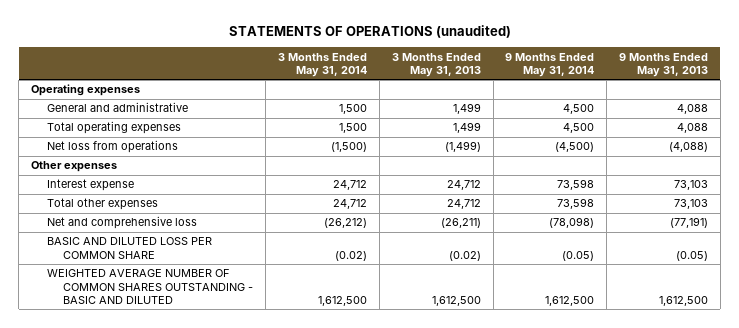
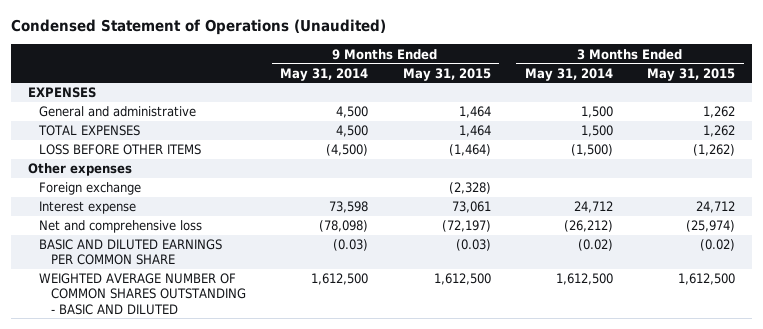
[228,25,511,39] STATEMENTS OF OPERATIONS (unaudited) -> [10,19,386,36] Condensed Statement of Operations (Unaudited)
[391,52,481,77] 3 Months Ended May 31, 2013 -> none
[619,52,709,77] 9 Months Ended May 31, 2013 -> none
none -> [402,67,491,81] May 31, 2015
none -> [646,67,735,81] May 31, 2015
[31,84,141,97] Operating expenses -> [27,87,96,99] EXPENSES
[47,121,182,135] Total operating expenses -> [38,125,141,137] TOTAL EXPENSES
[47,140,179,154] Net loss from operations -> [39,144,202,156] LOSS BEFORE OTHER ITEMS
none -> [39,182,142,196] Foreign exchange
[47,198,159,211] Total other expenses -> none
[47,237,213,259] BASIC AND DILUTED LOSS PER COMMON SHARE -> [39,239,223,266] BASIC AND DILUTED EARNINGS PER COMMON SHARE
[562,250,595,261] (0.05) -> [333,239,369,252] (0.03)

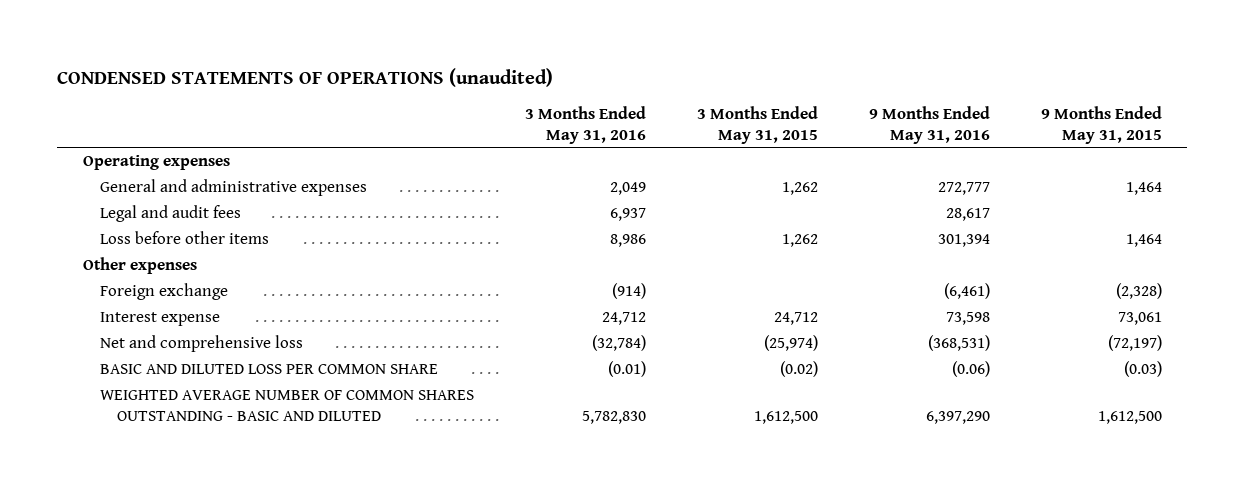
[10,19,386,36] Condensed Statement of Operations (Unaudited) -> [57,67,554,87] CONDENSED STATEMENTS OF OPERATIONS (unaudited)
[280,67,369,81] May 31, 2014 -> none
[524,67,613,81] May 31, 2014 -> none
none -> [524,106,646,144] 3 Months Ended May 31, 2016
none -> [868,106,990,144] 9 Months Ended May 31, 2016
[38,125,141,137] TOTAL EXPENSES -> none
[27,87,96,99] EXPENSES -> [82,155,230,171] Operating expenses
[39,106,197,118] General and administrative -> [100,179,368,197] General and administrative expenses
none -> [100,205,242,223] Legal and audit fees
[39,144,202,156] LOSS BEFORE OTHER ITEMS -> [100,231,270,245] Loss before other items
[448,144,491,157] (1,464) -> [1125,234,1162,248] 1,464
[692,144,735,157] (1,262) -> [781,234,818,248] 1,262
[39,239,223,266] BASIC AND DILUTED EARNINGS PER COMMON SHARE -> [100,364,439,375] BASIC AND DILUTED LOSS PER COMMON SHARE

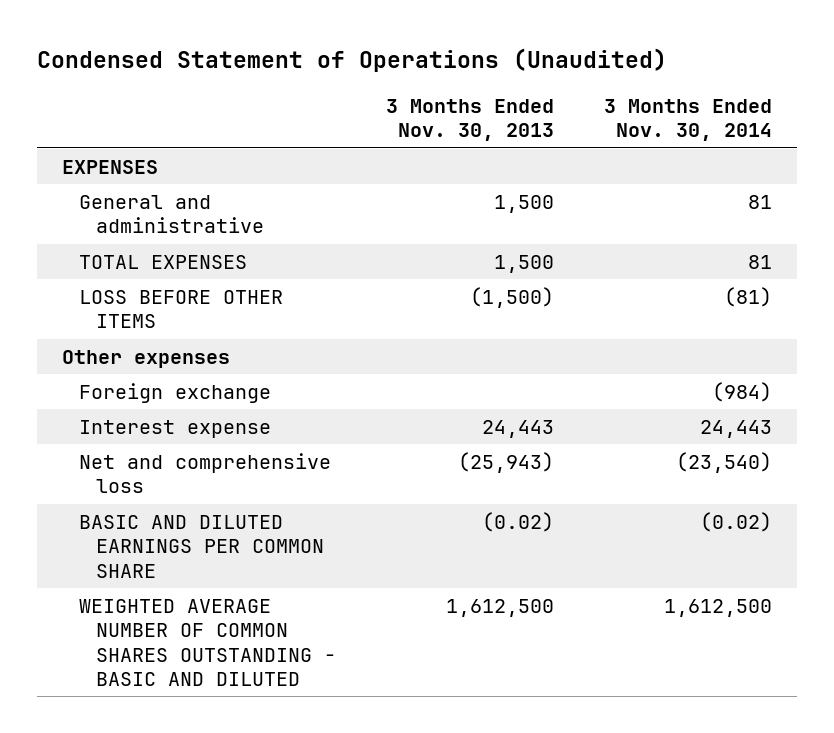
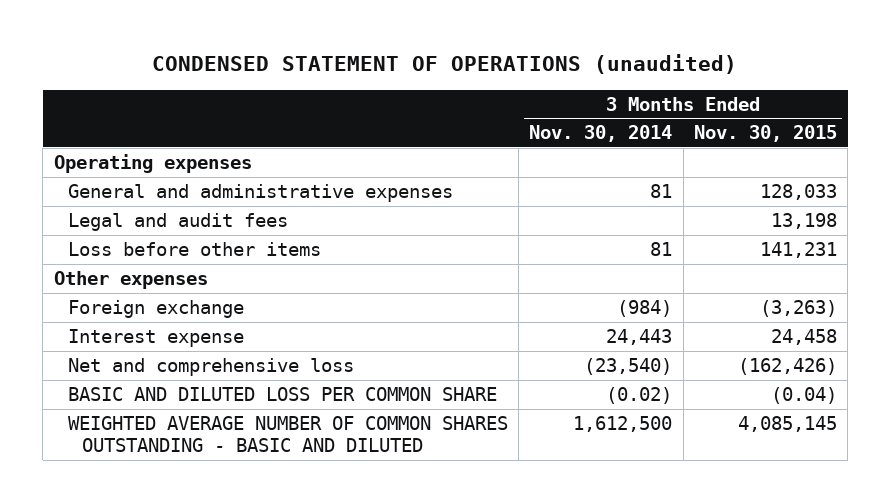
[37,48,668,73] Condensed Statement of Operations (Unaudited) -> [152,54,738,75] CONDENSED STATEMENT OF OPERATIONS (unaudited)
[386,99,555,142] 3 Months Ended Nov. 30, 2013 -> none
none -> [693,125,837,143] Nov. 30, 2015
[79,255,248,270] TOTAL EXPENSES -> none
[62,160,159,175] EXPENSES -> [53,153,252,173] Operating expenses
[79,195,265,234] General and administrative -> [67,183,453,202] General and administrative expenses
none -> [67,212,288,231] Legal and audit fees
[79,290,284,329] LOSS BEFORE OTHER ITEMS -> [67,241,321,256] Loss before other items
[723,287,772,308] (81) -> [650,241,673,256] 81
[79,515,325,578] BASIC AND DILUTED EARNINGS PER COMMON SHARE -> [67,386,497,401] BASIC AND DILUTED LOSS PER COMMON SHARE

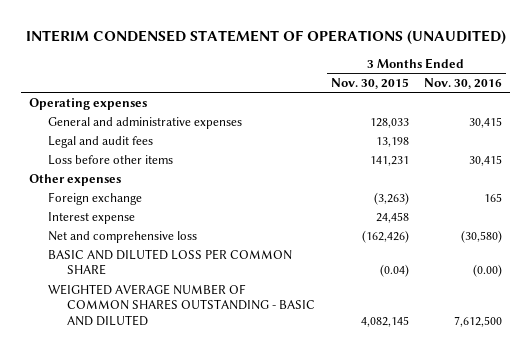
[152,54,738,75] CONDENSED STATEMENT OF OPERATIONS (unaudited) -> [25,30,506,46] INTERIM CONDENSED STATEMENT OF OPERATIONS (UNAUDITED)
[529,125,673,143] Nov. 30, 2014 -> none
none -> [424,78,503,90] Nov. 30, 2016
[737,415,837,432] 4,085,145 -> [360,315,409,327] 4,082,145

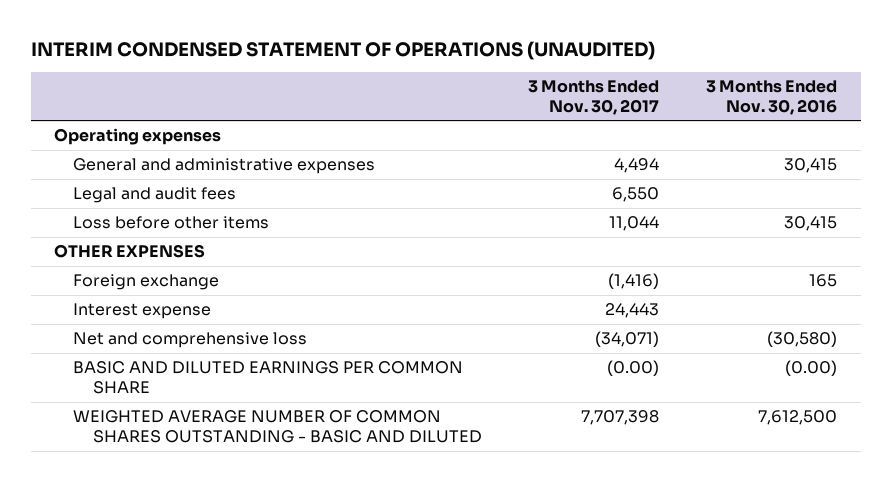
[330,78,409,90] Nov. 30, 2015 -> none
none -> [528,79,660,115] 3 Months Ended Nov. 30, 2017
[28,173,121,186] Other expenses -> [54,244,206,259] OTHER EXPENSES
[48,248,293,276] BASIC AND DILUTED LOSS PER COMMON SHARE -> [73,361,464,395] BASIC AND DILUTED EARNINGS PER COMMON SHARE

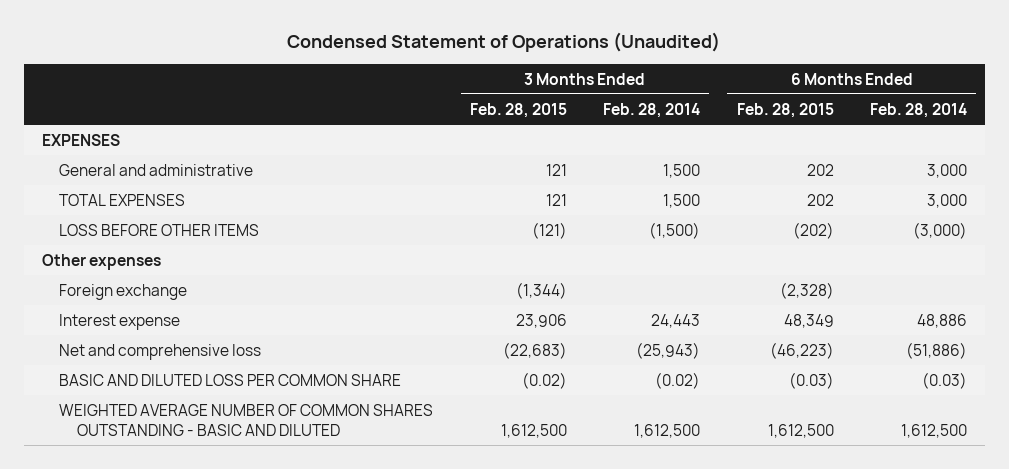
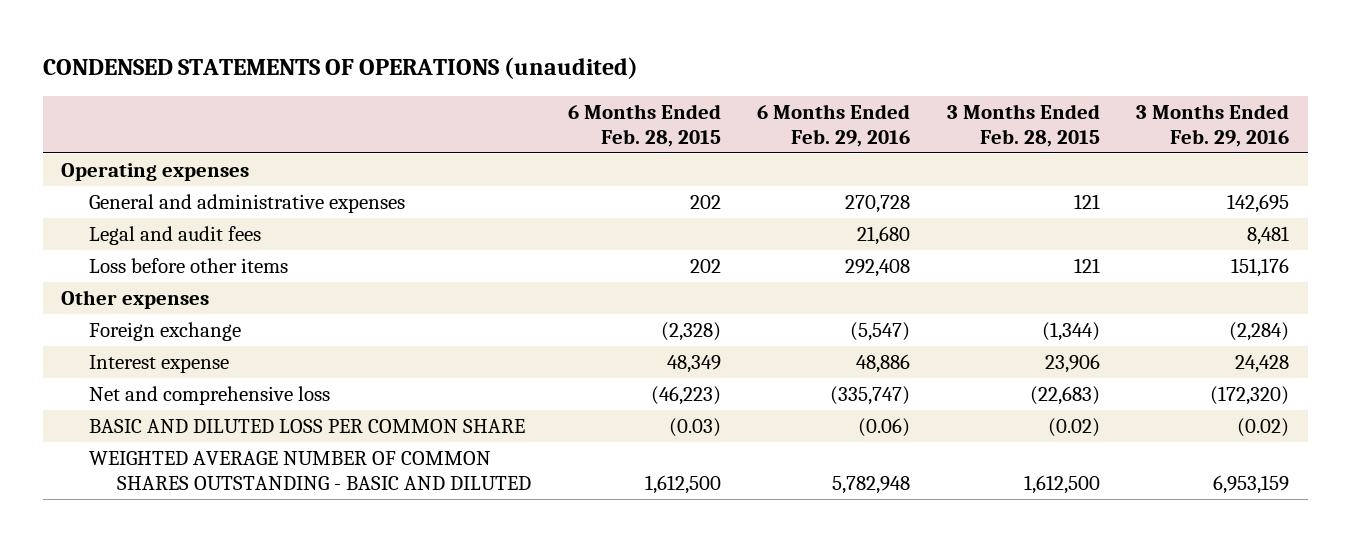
[287,32,721,53] Condensed Statement of Operations (Unaudited) -> [43,57,639,80] CONDENSED STATEMENTS OF OPERATIONS (unaudited)
[603,102,701,118] Feb. 28, 2014 -> none
[870,102,968,118] Feb. 28, 2014 -> none
none -> [757,103,911,148] 6 Months Ended Feb. 29, 2016
none -> [1136,103,1290,148] 3 Months Ended Feb. 29, 2016
[59,193,186,206] TOTAL EXPENSES -> none
[41,133,120,146] EXPENSES -> [61,162,250,181] Operating expenses
[59,163,254,176] General and administrative -> [89,193,406,213] General and administrative expenses
none -> [89,225,262,245] Legal and audit fees
[59,223,260,236] LOSS BEFORE OTHER ITEMS -> [89,257,289,273] Loss before other items
[531,221,567,239] (121) -> [1073,257,1100,273] 121
[792,221,834,239] (202) -> [689,258,721,273] 202

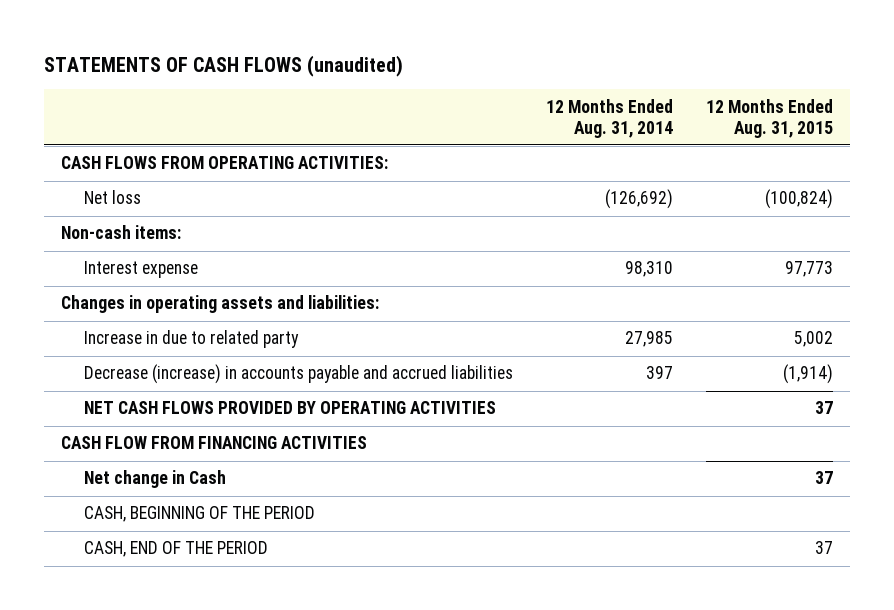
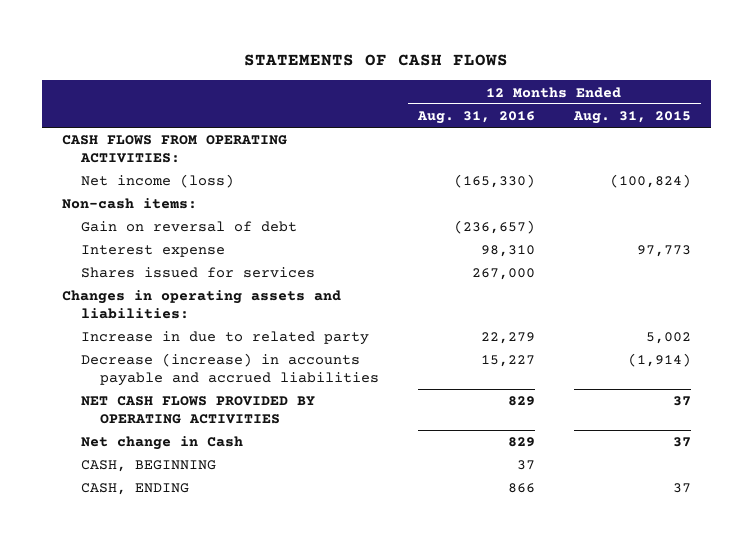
[44,54,404,77] STATEMENTS OF CASH FLOWS (unaudited) -> [244,54,509,67] STATEMENTS OF CASH FLOWS
[545,98,673,138] 12 Months Ended Aug. 31, 2014 -> none
none -> [416,110,535,124] Aug. 31, 2016
[83,190,141,205] Net loss -> [80,174,234,189] Net income (loss)
none -> [80,221,297,233] Gain on reversal of debt
none -> [80,267,315,279] Shares issued for services
[61,436,368,450] CASH FLOW FROM FINANCING ACTIVITIES -> none
[83,506,315,523] CASH, BEGINNING OF THE PERIOD -> [80,460,216,473] CASH, BEGINNING
[83,541,268,558] CASH, END OF THE PERIOD -> [80,483,189,496] CASH, ENDING

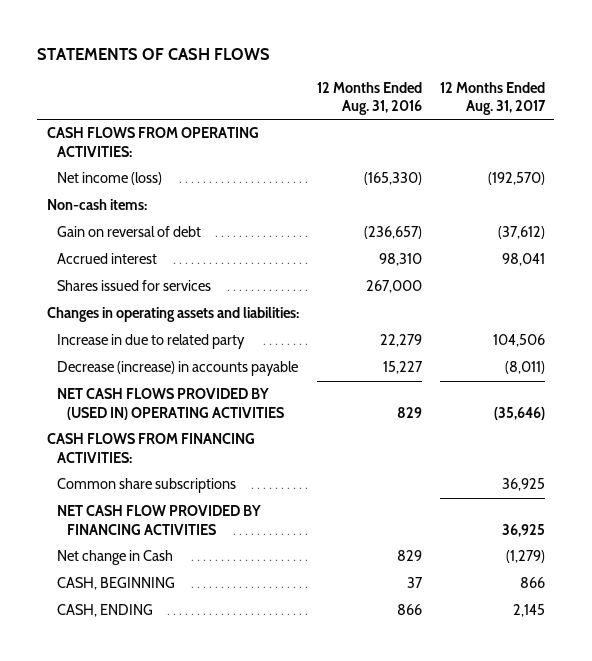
[573,110,692,124] Aug. 31, 2015 -> none
none -> [440,81,547,116] 12 Months Ended Aug. 31, 2017
[80,245,225,258] Interest expense -> [56,253,157,265] Accrued interest
[80,353,379,386] Decrease (increase) in accounts payable and accrued liabilities -> [56,361,298,377] Decrease (increase) in accounts payable
[80,396,315,424] NET CASH FLOWS PROVIDED BY OPERATING ACTIVITIES -> [56,388,285,420] NET CASH FLOWS PROVIDED BY (USED IN) OPERATING ACTIVITIES
none -> [46,433,255,463] CASH FLOWS FROM FINANCING ACTIVITIES:
none -> [56,478,236,494] Common share subscriptions
none -> [56,505,261,535] NET CASH FLOW PROVIDED BY FINANCING ACTIVITIES

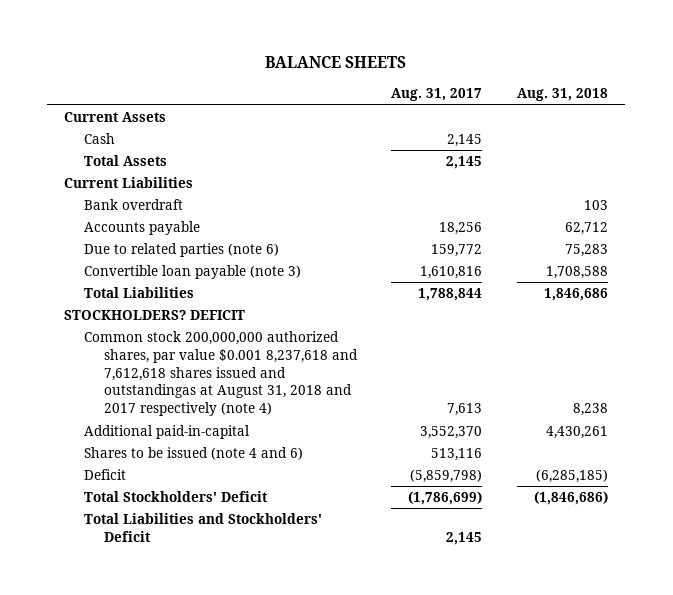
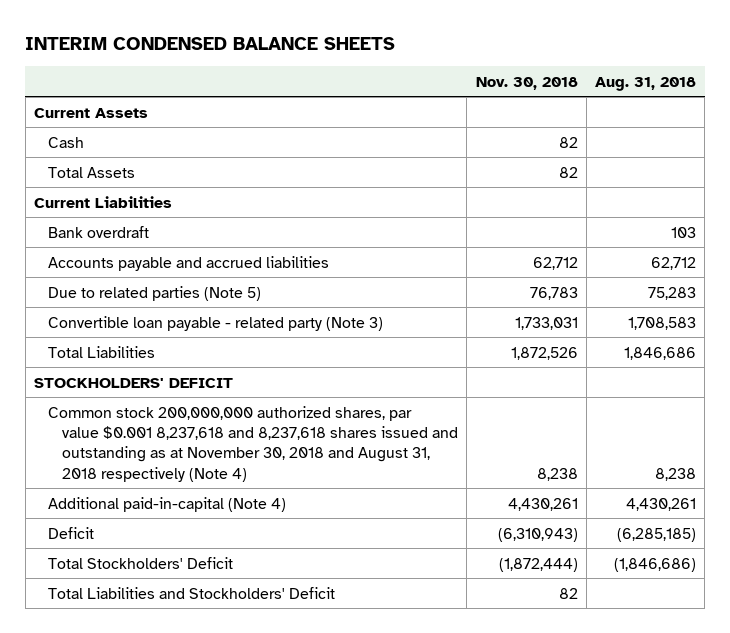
[265,56,407,69] BALANCE SHEETS -> [25,37,396,51] INTERIM CONDENSED BALANCE SHEETS
[391,88,483,102] Aug. 31, 2017 -> none
none -> [475,76,578,90] Nov. 30, 2018
[84,221,201,236] Accounts payable -> [48,255,330,271] Accounts payable and accrued liabilities
[84,243,280,258] Due to related parties (note 6) -> [48,285,262,301] Due to related parties (Note 5)
[84,265,302,280] Convertible loan payable (note 3) -> [48,315,384,331] Convertible loan payable - related party (Note 3)
[546,266,609,280] 1,708,588 -> [628,316,697,330] 1,708,583
[84,447,304,461] Shares to be issued (note 4 and 6) -> none
[64,310,246,321] STOCKHOLDERS? DEFICIT -> [34,377,234,388] STOCKHOLDERS' DEFICIT
[84,331,358,417] Common stock 200,000,000 authorized shares, par value $0.001 8,237,618 and 7,612,618 shares issued and outstandingas at August 31, 2018 and 2017 respectively (note 4) -> [48,405,459,482] Common stock 200,000,000 authorized shares, par value $0.001 8,237,618 and 8,237,618 shares issued and outstanding as at November 30, 2018 and August 31, 2018 respectively (Note 4)
[84,425,251,440] Additional paid-in-capital -> [48,496,287,512] Additional paid-in-capital (Note 4)

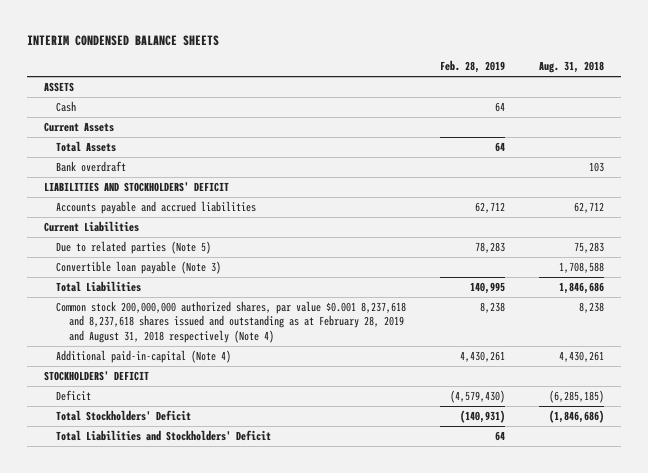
[475,76,578,90] Nov. 30, 2018 -> none
none -> [440,60,506,74] Feb. 28, 2019
none -> [43,82,74,93] ASSETS
[34,107,149,118] Current Assets -> [43,122,114,133] Current Assets
none -> [43,182,229,193] LIABILITIES AND STOCKHOLDERS' DEFICIT
[34,195,173,208] Current Liabilities -> [43,221,139,233] Current Liabilities
[48,315,384,331] Convertible loan payable - related party (Note 3) -> [56,261,222,275] Convertible loan payable (Note 3)
[628,316,697,330] 1,708,583 -> [559,262,605,274] 1,708,588
[48,405,459,482] Common stock 200,000,000 authorized shares, par value $0.001 8,237,618 and 8,237,618 shares issued and outstanding as at November 30, 2018 and August 31, 2018 respectively (Note 4) -> [56,301,407,343] Common stock 200,000,000 authorized shares, par value $0.001 8,237,618 and 8,237,618 shares issued and outstanding as at February 28, 2019 and August 31, 2018 respectively (Note 4)
[34,377,234,388] STOCKHOLDERS' DEFICIT -> [43,371,149,382] STOCKHOLDERS' DEFICIT

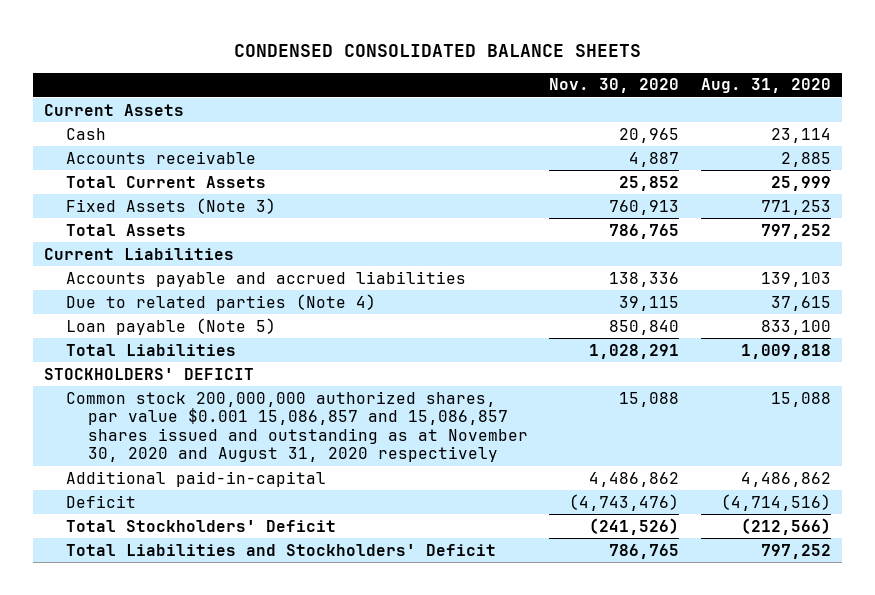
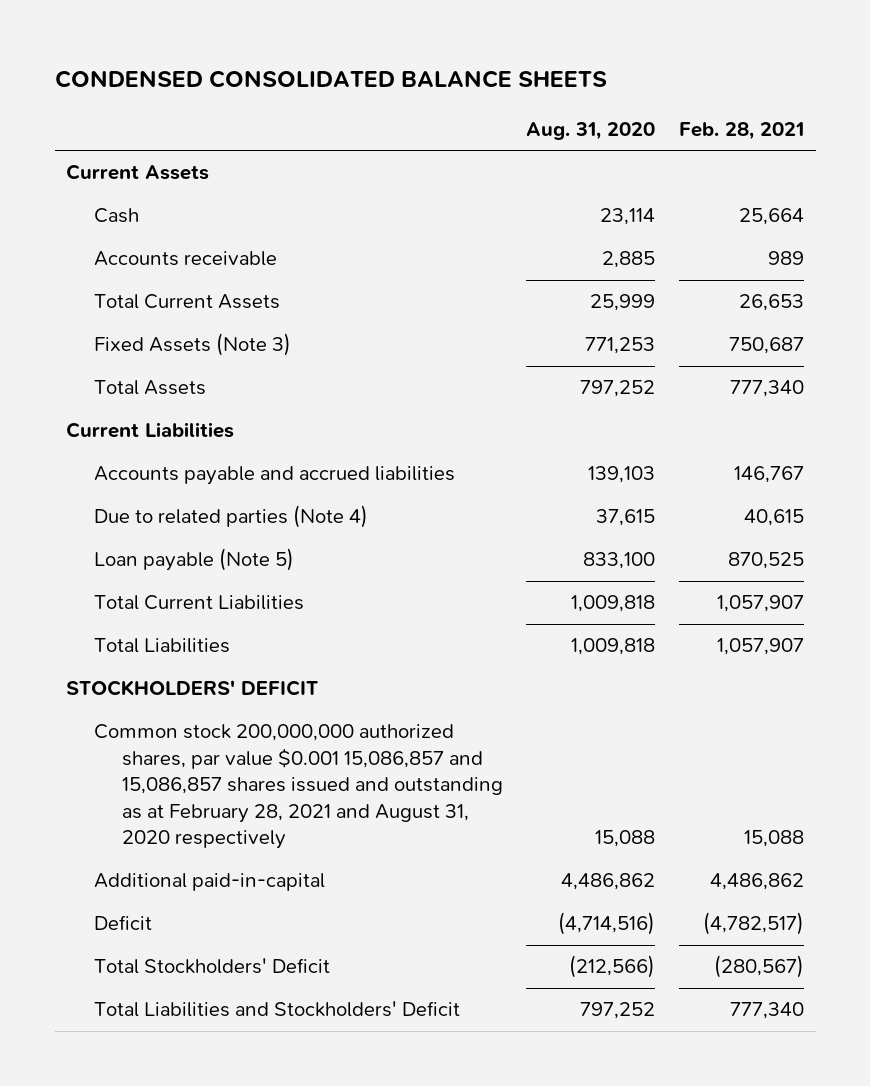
[549,78,680,94] Nov. 30, 2020 -> none
none -> [678,121,804,140] Feb. 28, 2021
none -> [94,595,305,611] Total Current Liabilities
[65,390,528,463] Common stock 200,000,000 authorized shares, par value $0.001 15,086,857 and 15,086,857 shares issued and outstanding as at November 30, 2020 and August 31, 2020 respectively -> [94,724,503,850] Common stock 200,000,000 authorized shares, par value $0.001 15,086,857 and 15,086,857 shares issued and outstanding as at February 28, 2021 and August 31, 2020 respectively

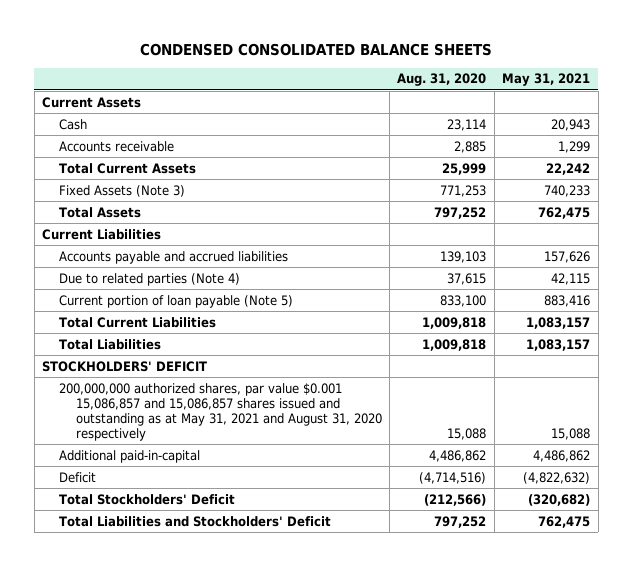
[678,121,804,140] Feb. 28, 2021 -> none
none -> [502,73,591,87] May 31, 2021
[94,548,295,572] Loan payable (Note 5) -> [58,294,293,308] Current portion of loan payable (Note 5)
[94,724,503,850] Common stock 200,000,000 authorized shares, par value $0.001 15,086,857 and 15,086,857 shares issued and outstanding as at February 28, 2021 and August 31, 2020 respectively -> [58,382,382,441] 200,000,000 authorized shares, par value $0.001 15,086,857 and 15,086,857 shares issued and outstanding as at May 31, 2021 and August 31, 2020 respectively

